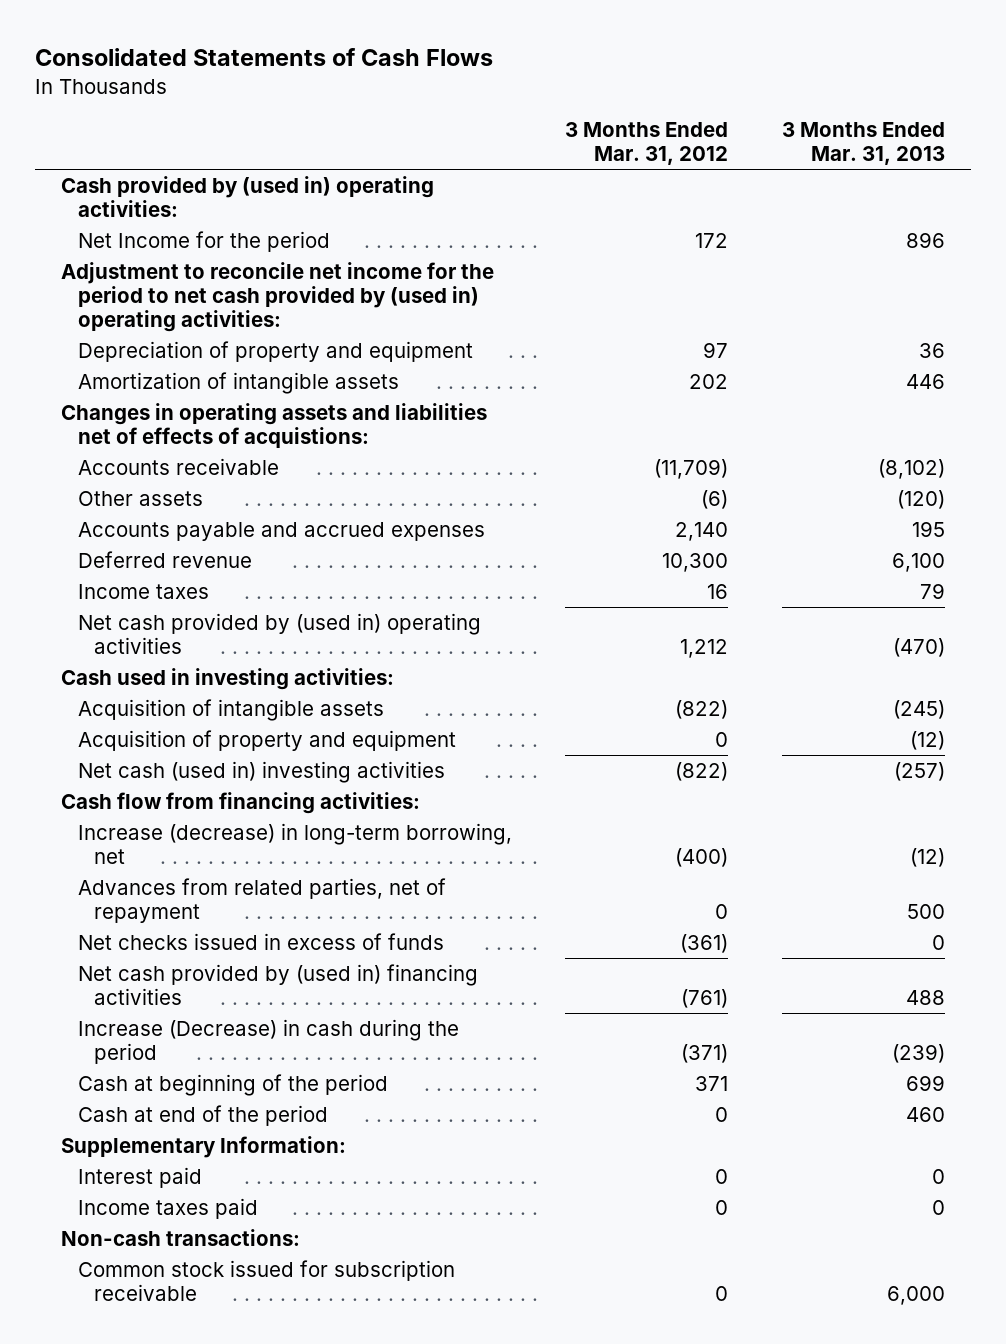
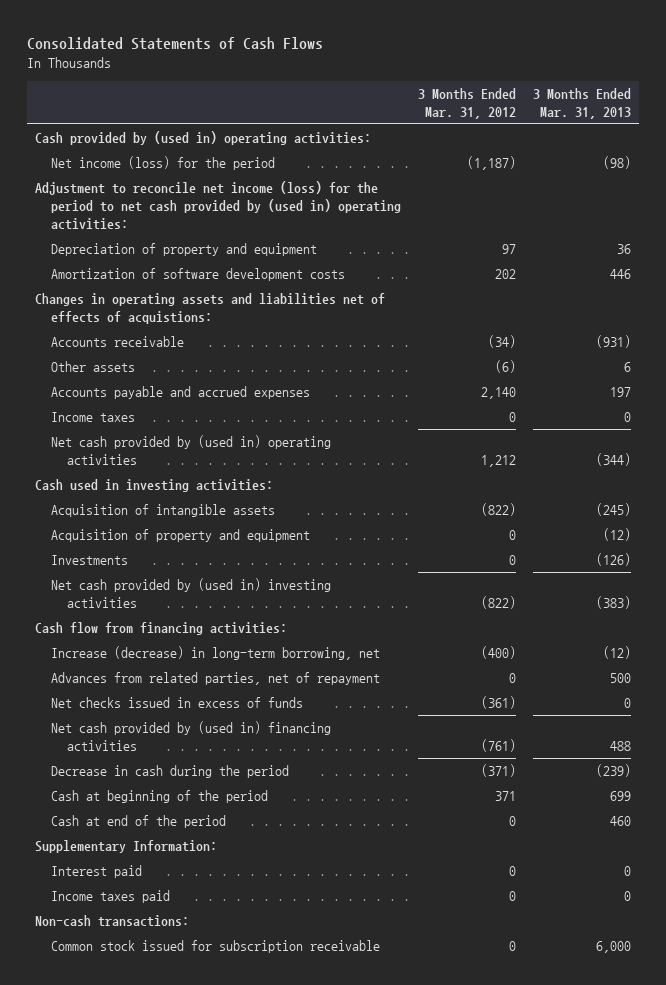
[77,231,330,253] Net Income for the period -> [51,155,276,170] Net income (loss) for the period
[695,233,729,249] 172 -> [467,155,517,170] (1,187)
[905,232,945,249] 896 -> [602,155,631,169] (98)
[61,262,495,333] Adjustment to reconcile net income for the period to net cash provided by (used in) operating activities: -> [35,180,402,230] Adjustment to reconcile net income (loss) for the period to net cash provided by (used in) operating activities:
[77,372,399,395] Amortization of intangible assets -> [51,267,346,281] Amortization of software development costs
[77,551,252,569] Deferred revenue -> none
[654,459,729,480] (11,709) -> [488,334,517,348] (34)
[877,459,945,480] (8,102) -> [595,334,631,348] (931)
[896,490,945,510] (120) -> [623,361,631,372] 6
[911,521,945,538] 195 -> [609,386,631,397] 197
[707,584,729,600] 16 -> [509,411,517,422] 0
[919,583,945,600] 79 -> [623,411,631,422] 0
[892,638,945,658] (470) -> [595,452,631,466] (344)
none -> [51,554,129,565] Investments
[77,761,445,784] Net cash (used in) investing activities -> [51,577,332,608] Net cash provided by (used in) investing activities
[893,762,945,782] (257) -> [595,595,631,609] (383)
[77,1019,459,1065] Increase (Decrease) in cash during the period -> [51,764,290,778] Decrease in cash during the period

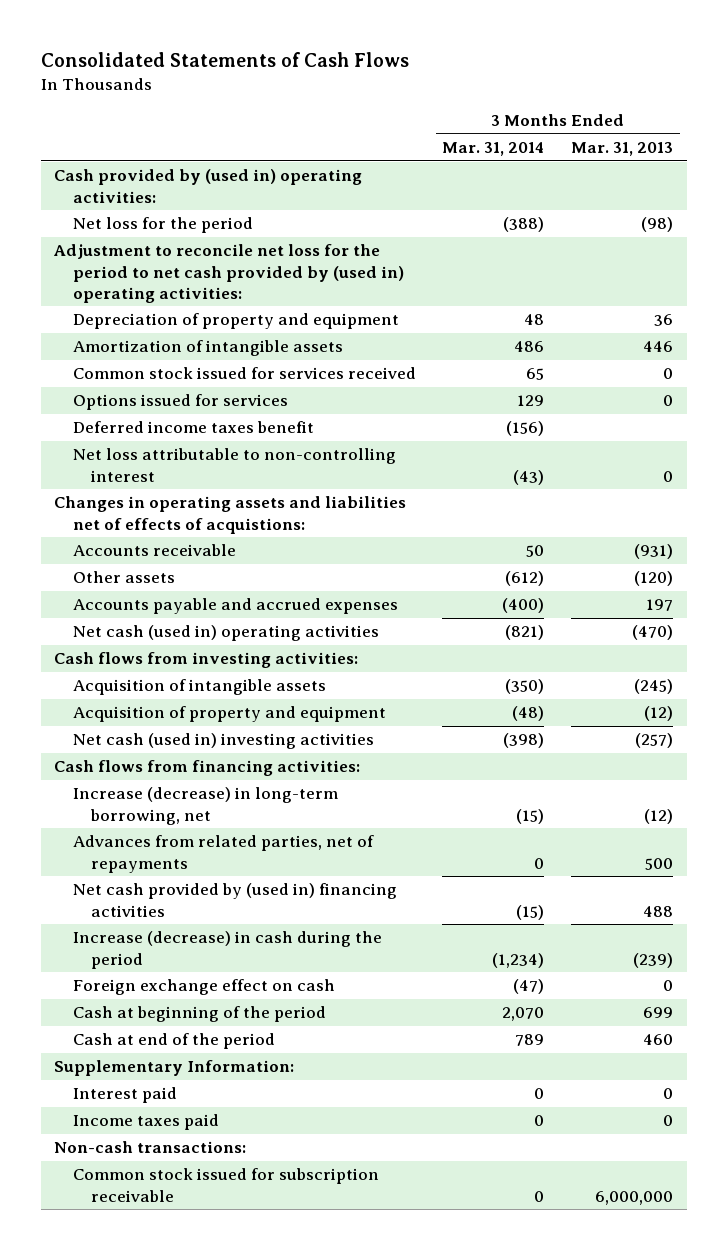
[418,87,517,119] 3 Months Ended Mar. 31, 2012 -> none
none -> [442,142,545,157] Mar. 31, 2014
[51,155,276,170] Net income (loss) for the period -> [72,217,253,234] Net loss for the period
[35,180,402,230] Adjustment to reconcile net income (loss) for the period to net cash provided by (used in) operating activities: -> [53,244,404,303] Adjustment to reconcile net loss for the period to net cash provided by (used in) operating activities:
[51,267,346,281] Amortization of software development costs -> [72,340,343,357] Amortization of intangible assets
none -> [72,367,416,380] Common stock issued for services received
none -> [72,394,288,411] Options issued for services
none -> [72,421,314,434] Deferred income taxes benefit
none -> [72,448,396,482] Net loss attributable to non-controlling interest
[623,361,631,372] 6 -> [634,571,674,587] (120)
[51,411,136,422] Income taxes -> none
[51,434,332,465] Net cash provided by (used in) operating activities -> [72,625,379,642] Net cash (used in) operating activities
[595,452,631,466] (344) -> [632,625,674,641] (470)
[35,478,274,492] Cash used in investing activities: -> [54,652,359,669] Cash flows from investing activities:
[51,554,129,565] Investments -> none
[51,577,332,608] Net cash provided by (used in) investing activities -> [72,733,374,750] Net cash (used in) investing activities
[595,595,631,609] (383) -> [635,733,674,749] (257)
[35,621,288,635] Cash flow from financing activities: -> [54,760,361,777] Cash flows from financing activities:
[51,696,304,708] Net checks issued in excess of funds -> none
[51,671,381,685] Advances from related parties, net of repayment -> [72,835,374,873] Advances from related parties, net of repayments
[51,764,290,778] Decrease in cash during the period -> [72,931,382,969] Increase (decrease) in cash during the period
none -> [72,979,335,996] Foreign exchange effect on cash
[595,940,631,953] 6,000 -> [595,1190,674,1205] 6,000,000

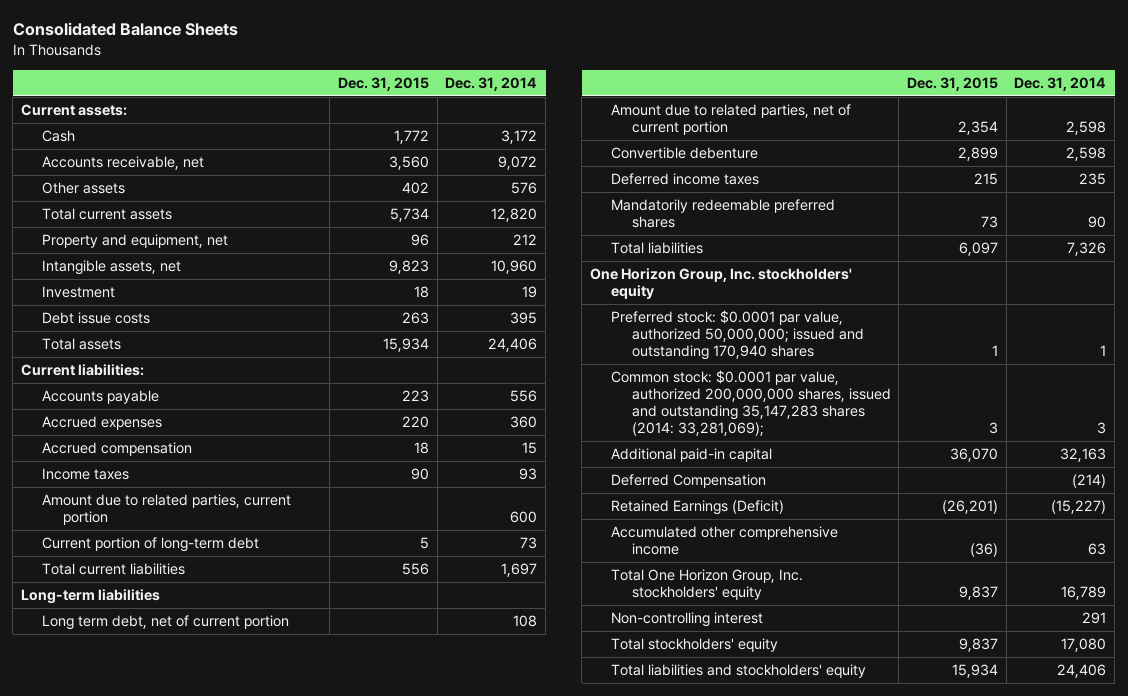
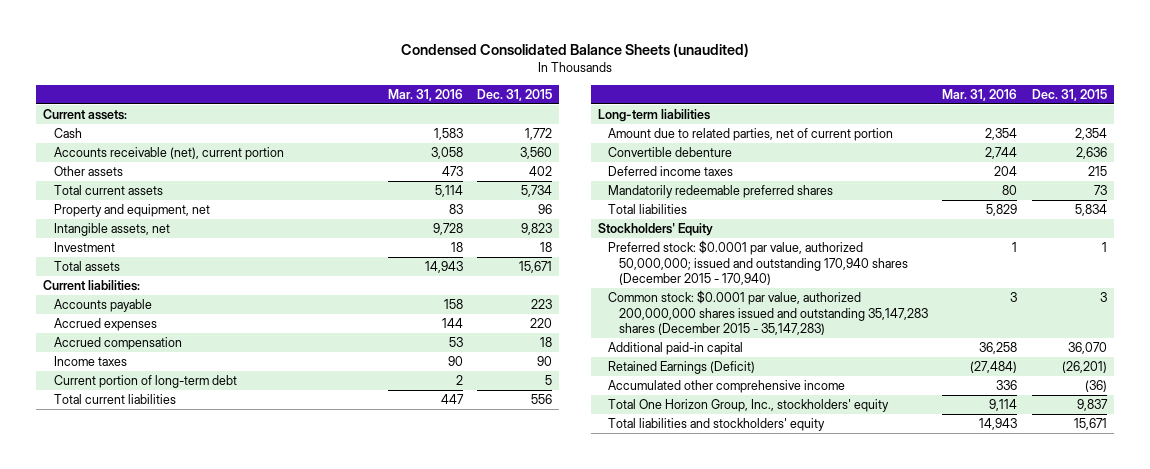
[12,22,238,37] Consolidated Balance Sheets -> [401,43,750,58] Condensed Consolidated Balance Sheets (unaudited)
[445,76,538,91] Dec. 31, 2014 -> none
none -> [387,88,463,101] Mar. 31, 2016
[41,156,204,171] Accounts receivable, net -> [53,147,284,161] Accounts receivable (net), current portion
[41,312,150,325] Debt issue costs -> none
[383,338,430,353] 15,934 -> [519,261,553,274] 15,671
[41,494,291,526] Amount due to related parties, current portion -> none
[41,615,289,631] Long term debt, net of current portion -> none
[958,147,999,162] 2,899 -> [1076,147,1108,160] 2,636
[590,268,853,300] One Horizon Group, Inc. stockholders' equity -> none
[959,242,999,257] 6,097 -> [1075,204,1108,217] 5,834
none -> [597,223,713,237] Stockholders' Equity
[610,310,864,361] Preferred stock: $0.0001 par value, authorized 50,000,000; issued and outstanding 170,940 shares -> [608,240,908,286] Preferred stock: $0.0001 par value, authorized 50,000,000; issued and outstanding 170,940 shares (December 2015 - 170,940)
[610,370,891,437] Common stock: $0.0001 par value, authorized 200,000,000 shares, issued and outstanding 35,147,283 shares (2014: 33,281,069); -> [608,290,928,336] Common stock: $0.0001 par value, authorized 200,000,000 shares issued and outstanding 35,147,283 shares (December 2015 - 35,147,283)
[610,474,766,489] Deferred Compensation -> none
[610,612,763,628] Non-controlling interest -> none
[610,638,778,653] Total stockholders' equity -> none
[610,569,803,601] Total One Horizon Group, Inc. stockholders' equity -> [608,399,890,413] Total One Horizon Group, Inc., stockholders' equity
[952,664,999,679] 15,934 -> [1074,418,1108,431] 15,671

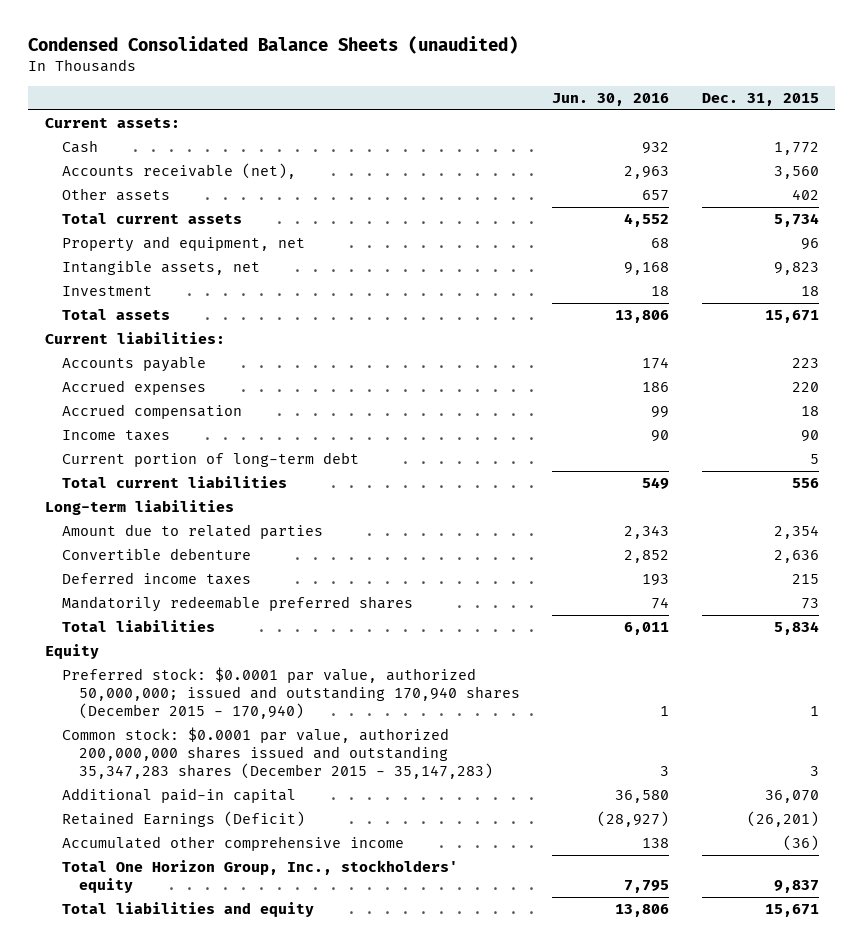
[387,88,463,101] Mar. 31, 2016 -> none
none -> [552,92,670,106] Jun. 30, 2016
[53,147,284,161] Accounts receivable (net), current portion -> [61,163,296,180] Accounts receivable (net),
[608,128,894,142] Amount due to related parties, net of current portion -> [61,524,323,540] Amount due to related parties
[597,223,713,237] Stockholders' Equity -> [44,644,99,660] Equity
[608,290,928,336] Common stock: $0.0001 par value, authorized 200,000,000 shares issued and outstanding 35,147,283 shares (December 2015 - 35,147,283) -> [61,727,493,780] Common stock: $0.0001 par value, authorized 200,000,000 shares issued and outstanding 35,347,283 shares (December 2015 - 35,147,283)
[608,418,826,432] Total liabilities and stockholders' equity -> [61,902,314,918] Total liabilities and equity

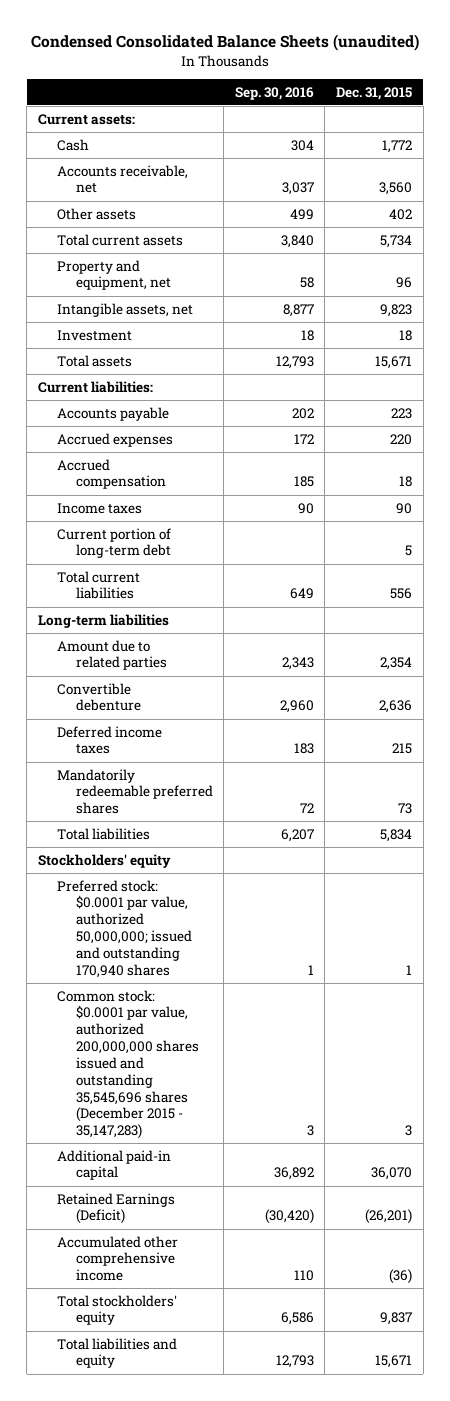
[552,92,670,106] Jun. 30, 2016 -> none
none -> [234,86,314,100] Sep. 30, 2016
[61,163,296,180] Accounts receivable (net), -> [56,164,188,194] Accounts receivable, net
[44,644,99,660] Equity -> [37,853,171,868] Stockholders' equity
[61,667,520,720] Preferred stock: $0.0001 par value, authorized 50,000,000; issued and outstanding 170,940 shares (December 2015 - 170,940) -> [56,879,192,978] Preferred stock: $0.0001 par value, authorized 50,000,000; issued and outstanding 170,940 shares
[61,727,493,780] Common stock: $0.0001 par value, authorized 200,000,000 shares issued and outstanding 35,347,283 shares (December 2015 - 35,147,283) -> [56,989,199,1140] Common stock: $0.0001 par value, authorized 200,000,000 shares issued and outstanding 35,545,696 shares (December 2015 - 35,147,283)
[61,860,458,894] Total One Horizon Group, Inc., stockholders' equity -> [56,1294,177,1326] Total stockholders' equity

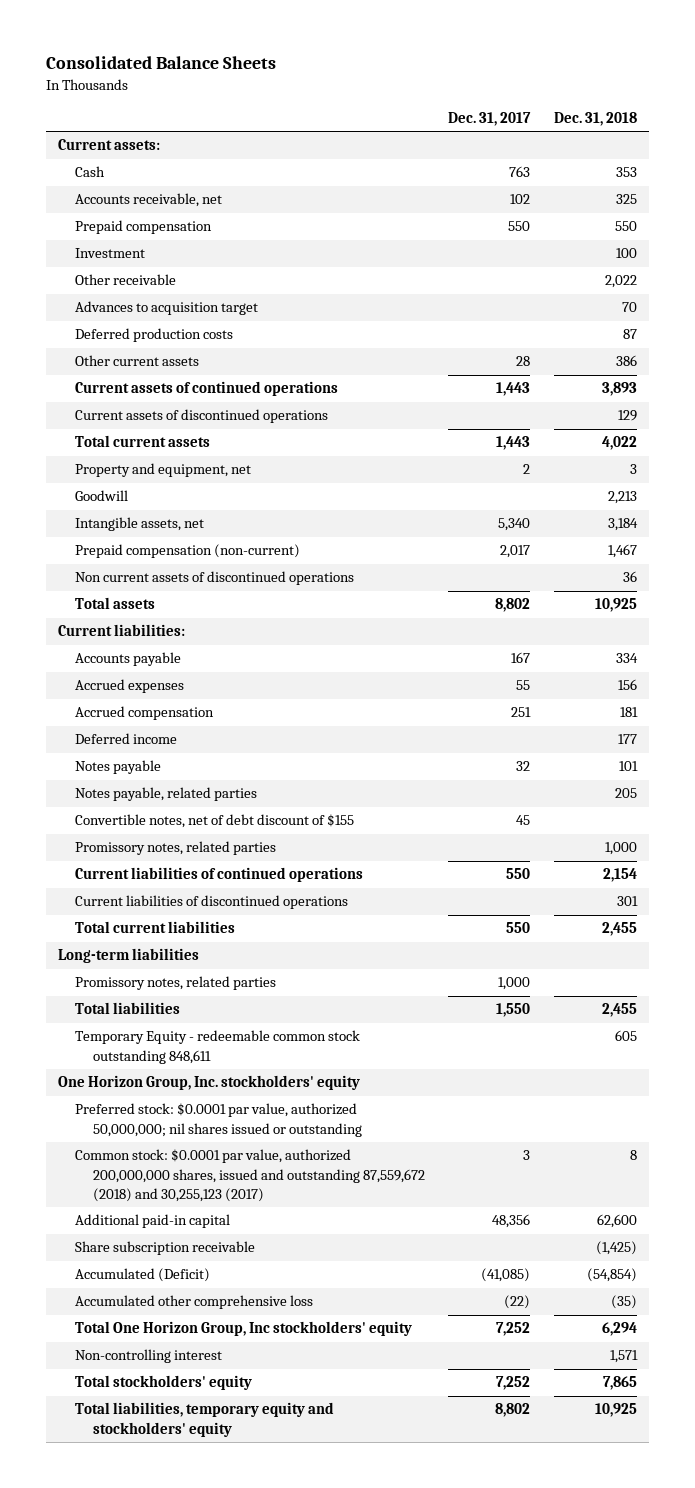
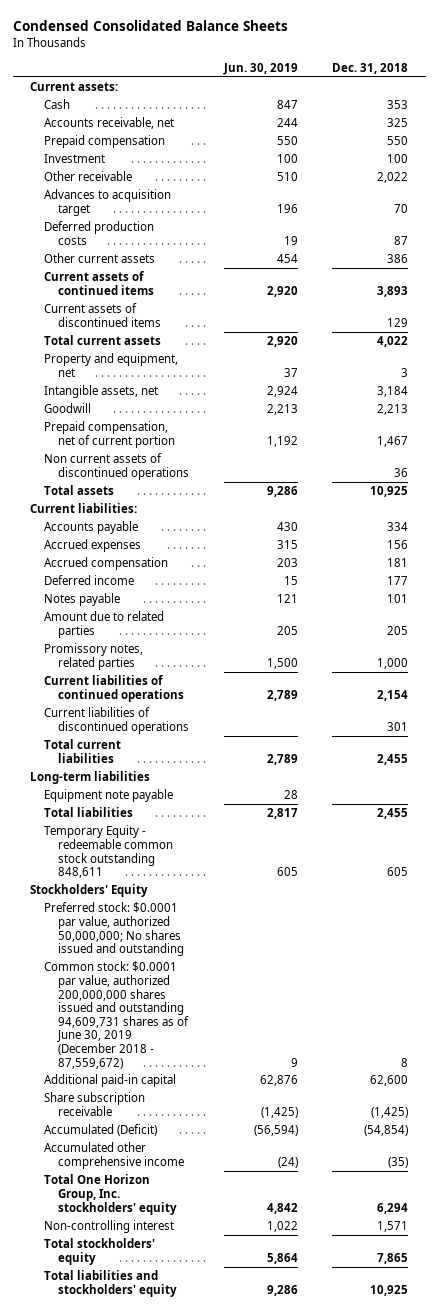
[45,56,276,70] Consolidated Balance Sheets -> [12,20,288,32] Condensed Consolidated Balance Sheets
[448,112,532,127] Dec. 31, 2017 -> none
none -> [222,63,298,76] Jun. 30, 2019
[75,381,339,397] Current assets of continued operations -> [44,271,154,295] Current assets of continued items
[75,409,329,424] Current assets of discontinued operations -> [44,303,161,327] Current assets of discontinued items
[75,490,129,502] Goodwill -> [44,403,92,414] Goodwill
[75,544,301,559] Prepaid compensation (non-current) -> [44,421,175,448] Prepaid compensation, net of current portion
[75,787,258,802] Notes payable, related parties -> none
[75,814,355,829] Convertible notes, net of debt discount of $155 -> none
none -> [44,611,165,638] Amount due to related parties
[75,976,277,991] Promissory notes, related parties -> none
none -> [44,789,174,803] Equipment note payable
[57,1075,360,1091] One Horizon Group, Inc. stockholders' equity -> none
none -> [30,884,149,898] Stockholders' Equity
[75,1103,362,1137] Preferred stock: $0.0001 par value, authorized 50,000,000; nil shares issued or outstanding -> [44,902,184,957] Preferred stock: $0.0001 par value, authorized 50,000,000; No shares issued and outstanding
[75,1149,425,1203] Common stock: $0.0001 par value, authorized 200,000,000 shares, issued and outstanding 87,559,672 (2018) and 30,255,123 (2017) -> [44,961,189,1069] Common stock: $0.0001 par value, authorized 200,000,000 shares issued and outstanding 94,609,731 shares as of June 30, 2019 (December 2018 - 87,559,672)
[75,1295,314,1310] Accumulated other comprehensive loss -> [44,1142,184,1169] Accumulated other comprehensive income
[75,1321,413,1337] Total One Horizon Group, Inc stockholders' equity -> [44,1174,177,1215] Total One Horizon Group, Inc. stockholders' equity
[75,1402,335,1437] Total liabilities, temporary equity and stockholders' equity -> [44,1270,177,1297] Total liabilities and stockholders' equity

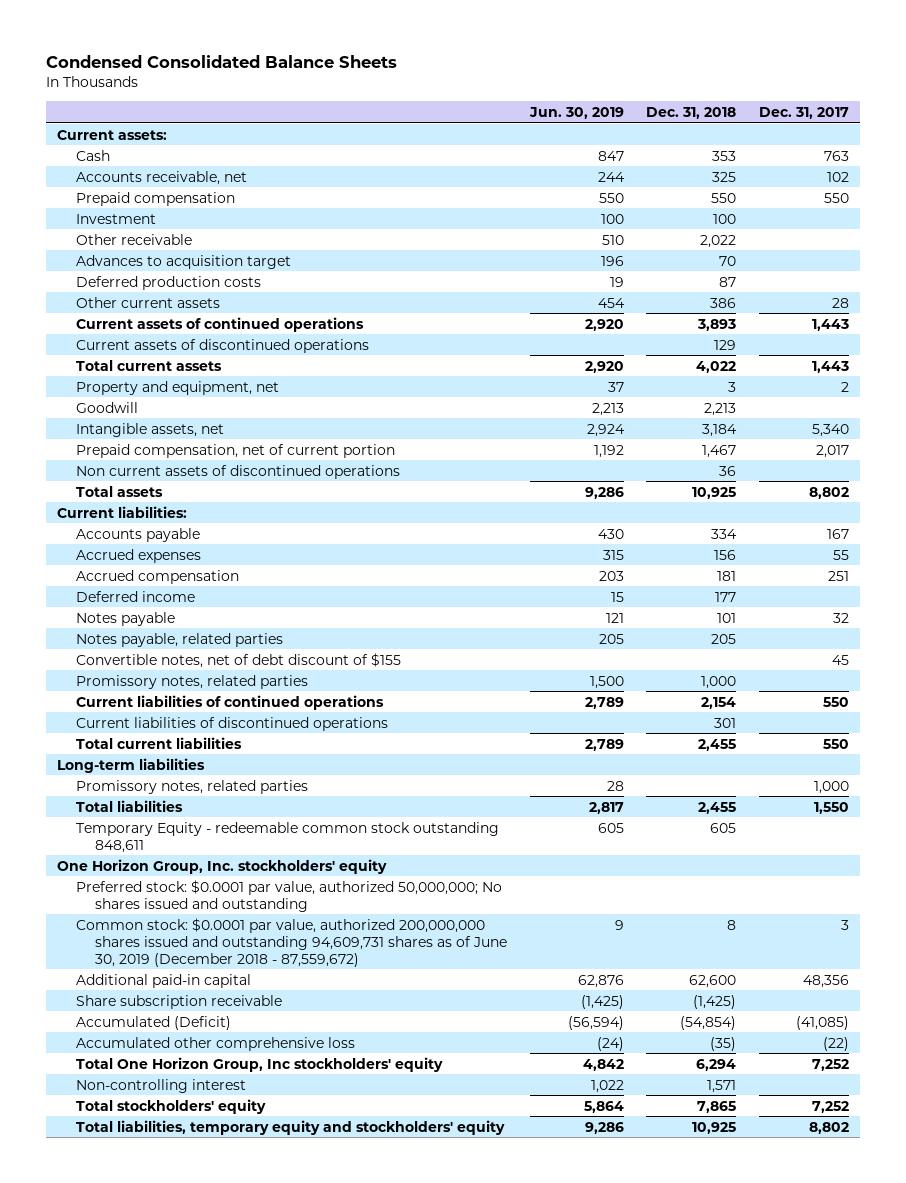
none -> [759,106,850,119] Dec. 31, 2017
[44,271,154,295] Current assets of continued items -> [75,316,364,332] Current assets of continued operations
[44,303,161,327] Current assets of discontinued items -> [75,338,369,353] Current assets of discontinued operations
[44,385,159,399] Intangible assets, net -> [75,422,224,437] Intangible assets, net
[44,611,165,638] Amount due to related parties -> [75,632,283,647] Notes payable, related parties
none -> [75,652,401,668] Convertible notes, net of debt discount of $155
[44,789,174,803] Equipment note payable -> none
none -> [75,779,308,794] Promissory notes, related parties
[30,884,149,898] Stockholders' Equity -> none
none -> [57,858,388,874] One Horizon Group, Inc. stockholders' equity
[44,1142,184,1169] Accumulated other comprehensive income -> [75,1036,355,1051] Accumulated other comprehensive loss
[44,1174,177,1215] Total One Horizon Group, Inc. stockholders' equity -> [75,1056,443,1072] Total One Horizon Group, Inc stockholders' equity
[44,1270,177,1297] Total liabilities and stockholders' equity -> [75,1119,505,1135] Total liabilities, temporary equity and stockholders' equity

